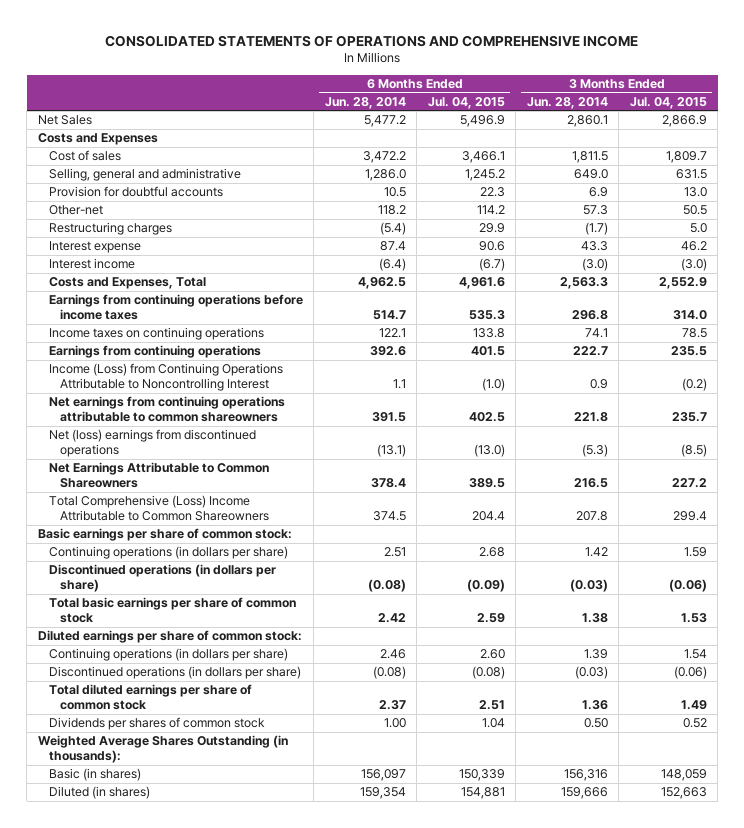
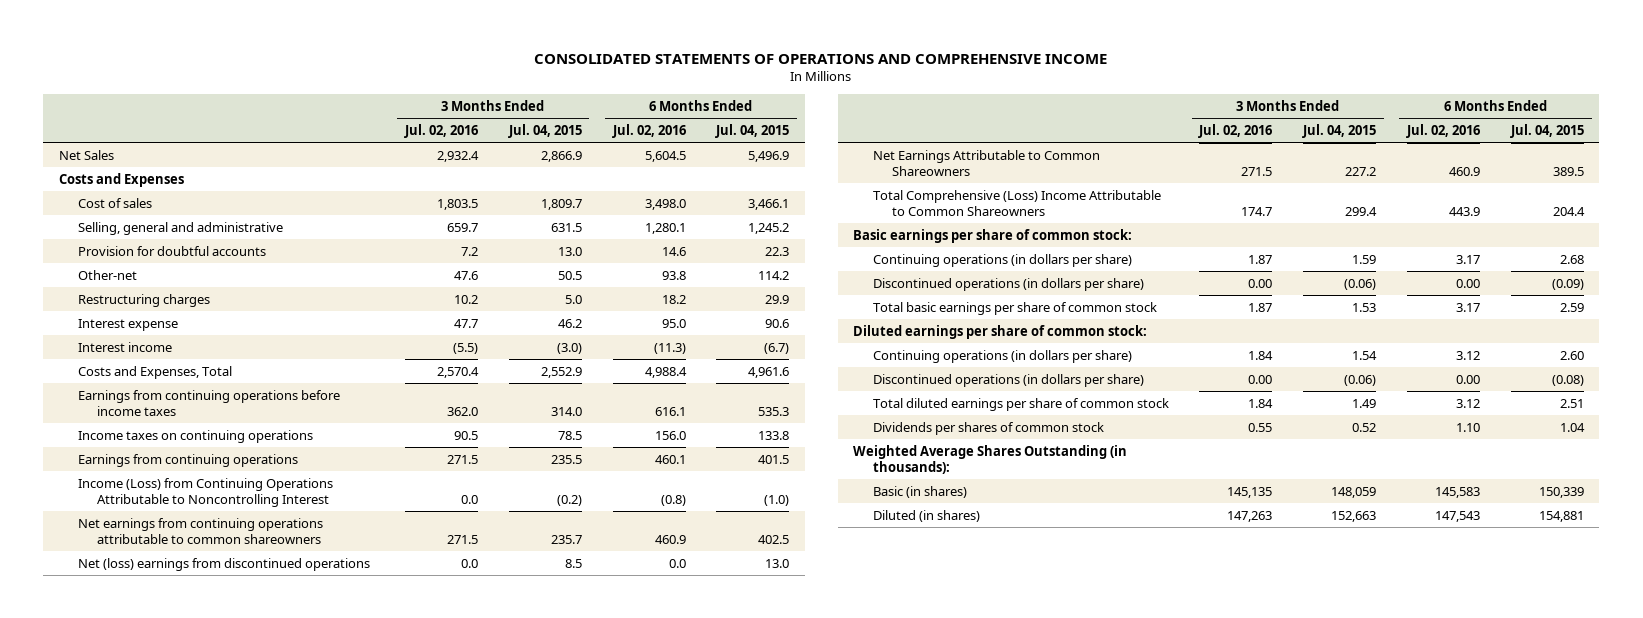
[324,96,406,109] Jun. 28, 2014 -> none
[526,96,608,109] Jun. 28, 2014 -> none
none -> [403,124,478,139] Jul. 02, 2016
none -> [611,124,686,139] Jul. 02, 2016
[473,444,505,458] (13.0) -> [765,558,790,568] 13.0
[680,444,707,458] (8.5) -> [564,558,582,568] 8.5

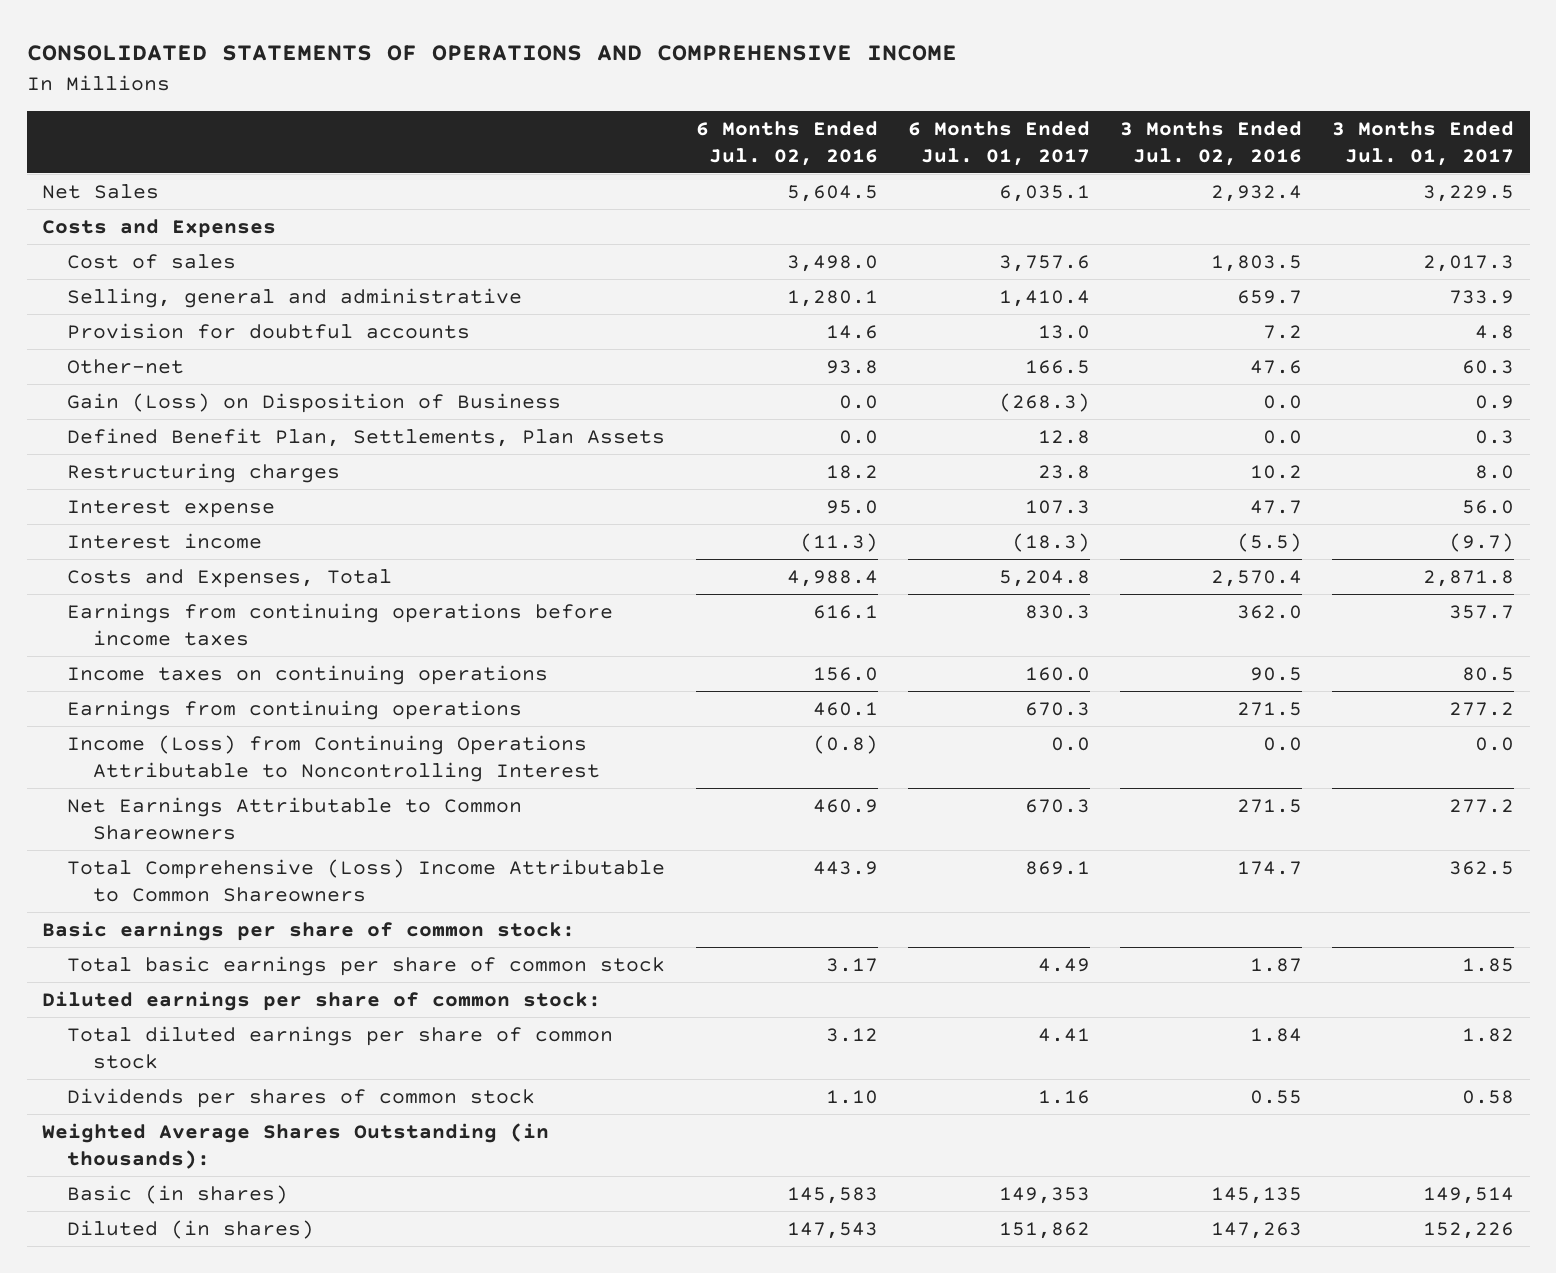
[507,124,582,139] Jul. 04, 2015 -> none
[715,124,790,139] Jul. 04, 2015 -> none
none -> [907,121,1090,166] 6 Months Ended Jul. 01, 2017
none -> [1332,121,1515,166] 3 Months Ended Jul. 01, 2017
none -> [67,392,562,413] Gain (Loss) on Disposition of Business
none -> [67,427,666,447] Defined Benefit Plan, Settlements, Plan Assets
[78,517,324,544] Net earnings from continuing operations attributable to common shareowners -> none
[78,557,371,571] Net (loss) earnings from discontinued operations -> none
[872,253,1132,267] Continuing operations (in dollars per share) -> none
[872,277,1144,291] Discontinued operations (in dollars per share) -> none
[872,349,1132,363] Continuing operations (in dollars per share) -> none
[872,373,1144,387] Discontinued operations (in dollars per share) -> none

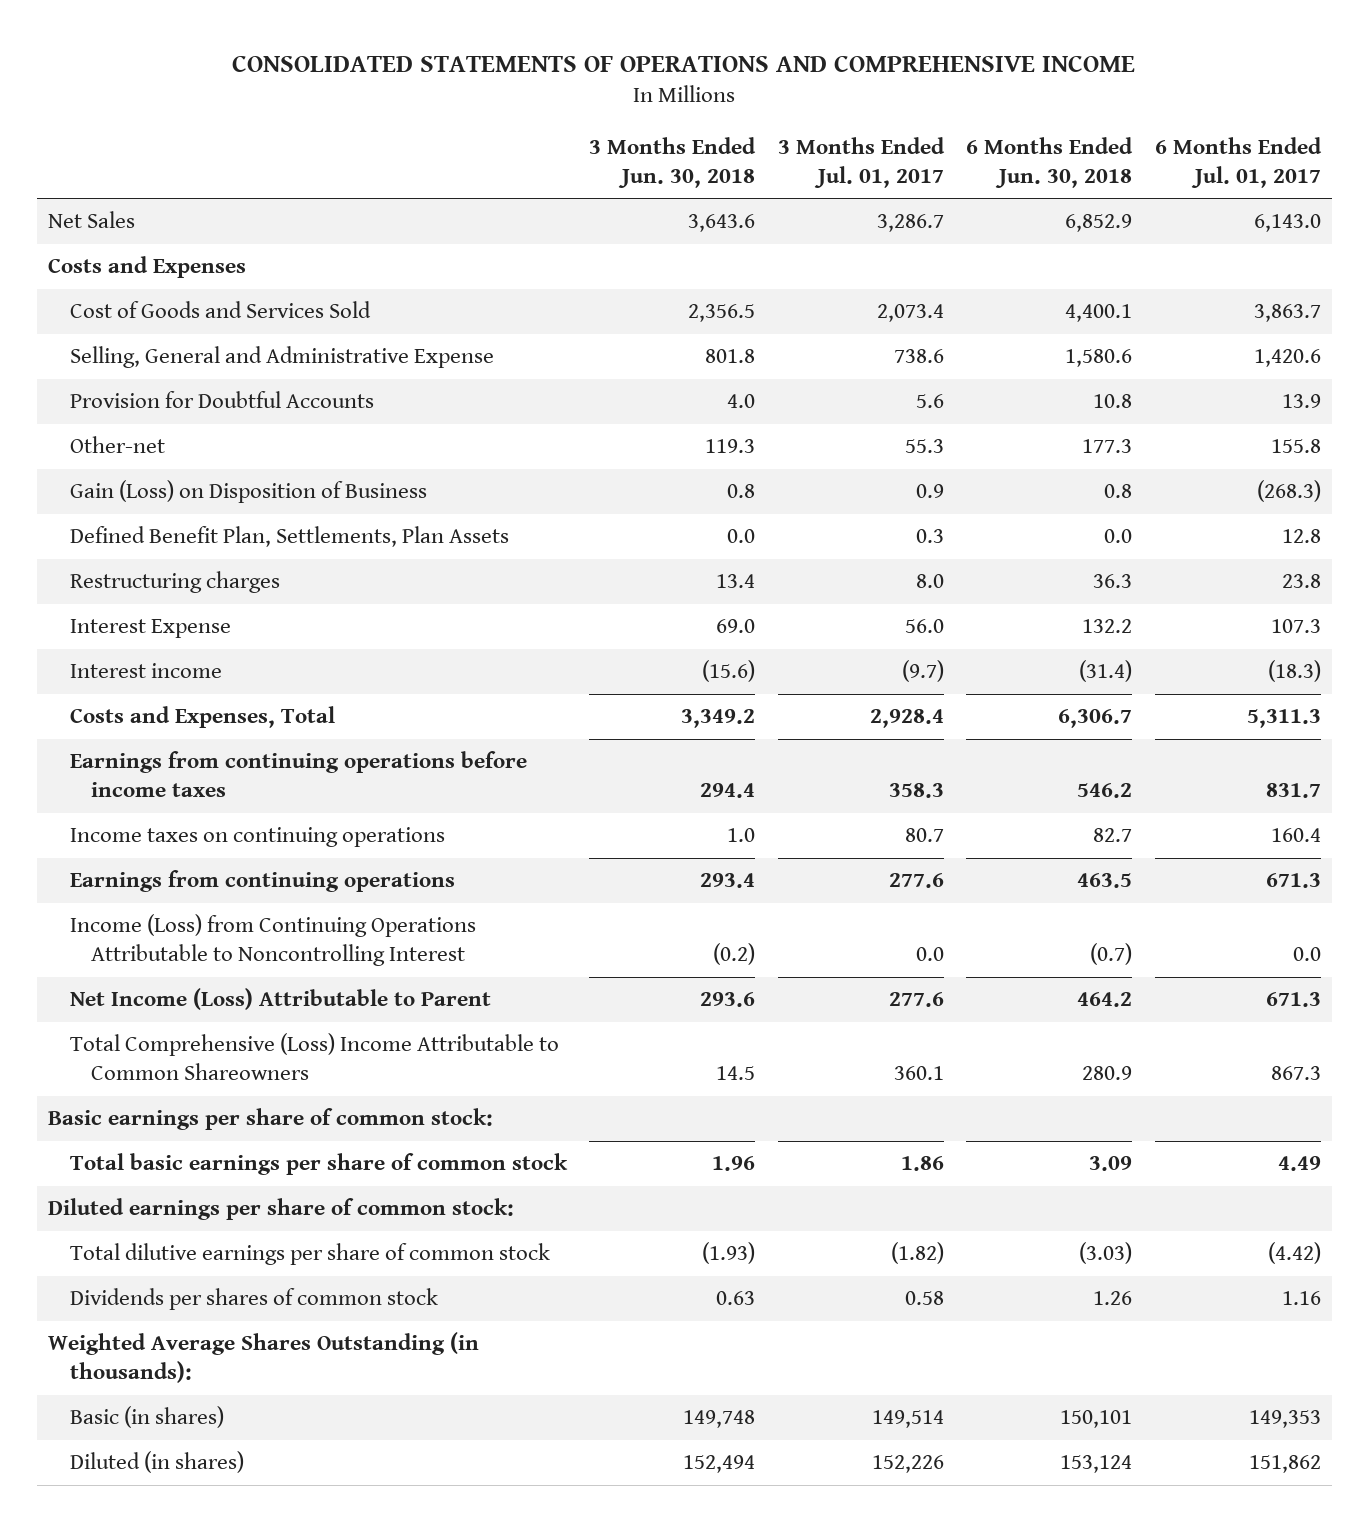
[695,121,878,166] 6 Months Ended Jul. 02, 2016 -> none
[1120,121,1303,166] 3 Months Ended Jul. 02, 2016 -> none
none -> [589,136,757,188] 3 Months Ended Jun. 30, 2018
none -> [966,136,1134,188] 6 Months Ended Jun. 30, 2018
[998,184,1090,202] 6,035.1 -> [1253,214,1321,233] 6,143.0
[1423,184,1515,202] 3,229.5 -> [876,214,944,233] 3,286.7
[67,253,237,269] Cost of sales -> [69,301,371,319] Cost of Goods and Services Sold
[998,254,1090,272] 3,757.6 -> [1253,304,1321,323] 3,863.7
[1423,254,1515,272] 2,017.3 -> [876,304,944,323] 2,073.4
[67,287,523,308] Selling, general and administrative -> [69,346,494,369] Selling, General and Administrative Expense
[998,289,1090,307] 1,410.4 -> [1253,349,1321,368] 1,420.6
[1449,289,1515,304] 733.9 -> [893,349,944,364] 738.6
[67,322,471,339] Provision for doubtful accounts -> [69,391,374,409] Provision for Doubtful Accounts
[1037,324,1090,339] 13.0 -> [1281,394,1321,409] 13.9
[1475,324,1515,339] 4.8 -> [915,394,944,409] 5.6
[1024,359,1090,374] 166.5 -> [1270,439,1321,454] 155.8
[1462,359,1515,374] 60.3 -> [904,439,944,454] 55.3
[67,499,276,518] Interest expense -> [69,619,231,639] Interest Expense
[998,569,1090,587] 5,204.8 -> [1246,709,1321,729] 5,311.3
[1423,569,1515,587] 2,871.8 -> [869,709,944,729] 2,928.4
[1024,604,1090,619] 830.3 -> [1265,783,1321,799] 831.7
[1449,604,1515,619] 357.7 -> [888,783,944,799] 358.3
[1024,666,1090,681] 160.0 -> [1270,828,1321,843] 160.4
[1462,666,1515,681] 80.5 -> [904,828,944,843] 80.7
[1024,701,1090,716] 670.3 -> [1265,873,1321,889] 671.3
[1449,701,1515,716] 277.2 -> [888,873,944,889] 277.6
[67,796,523,840] Net Earnings Attributable to Common Shareowners -> [69,988,491,1011] Net Income (Loss) Attributable to Parent
[1024,798,1090,813] 670.3 -> [1265,992,1321,1008] 671.3
[1449,798,1515,813] 277.2 -> [888,992,944,1008] 277.6
[1024,860,1090,875] 869.1 -> [1270,1066,1321,1081] 867.3
[1449,860,1515,875] 362.5 -> [893,1066,944,1081] 360.1
[1462,957,1515,972] 1.85 -> [900,1156,944,1172] 1.86
[67,1025,614,1069] Total diluted earnings per share of common stock -> [69,1243,550,1266] Total dilutive earnings per share of common stock
[1037,1027,1090,1042] 4.41 -> [1267,1242,1321,1265] (4.42)
[1462,1027,1515,1042] 1.82 -> [890,1242,944,1265] (1.82)

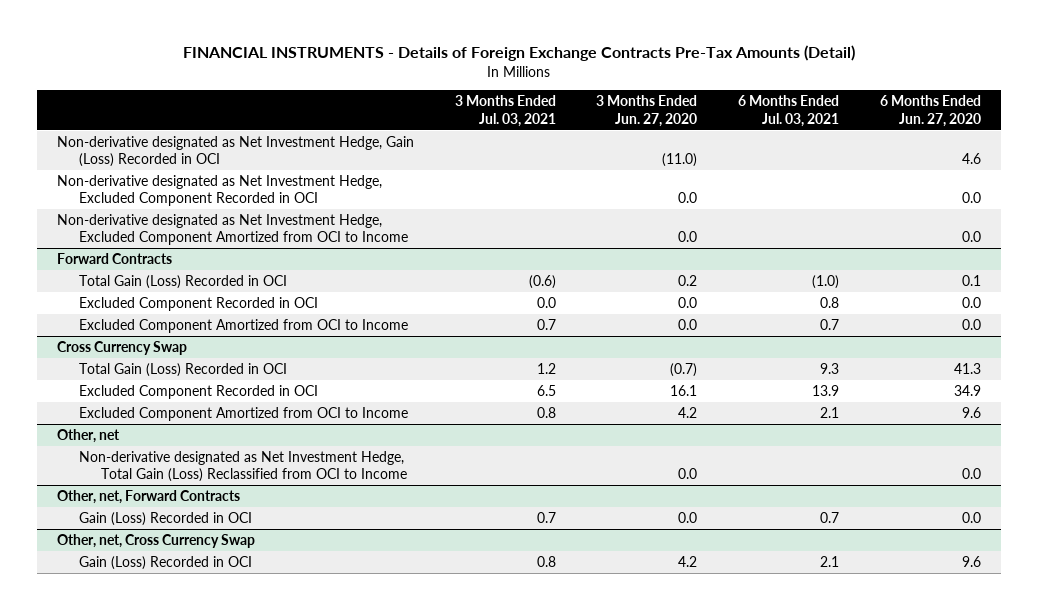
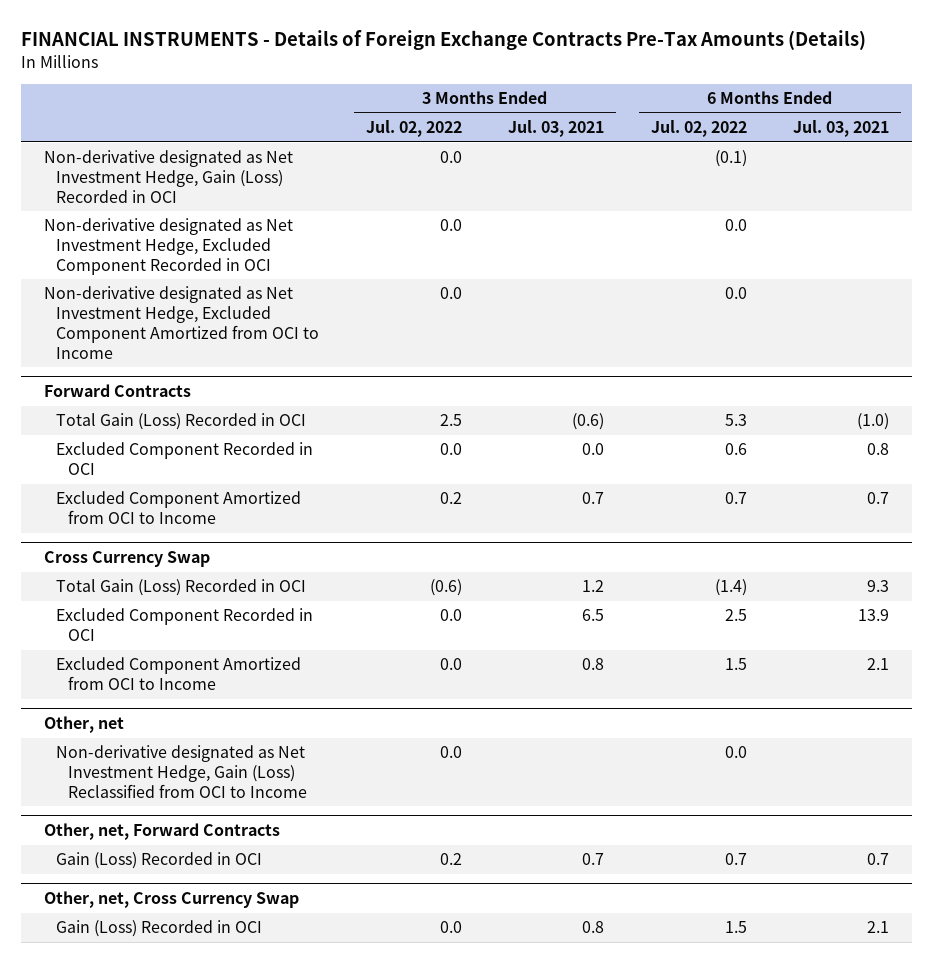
[182,45,855,62] FINANCIAL INSTRUMENTS - Details of Foreign Exchange Contracts Pre-Tax Amounts (Detail) -> [21,30,867,51] FINANCIAL INSTRUMENTS - Details of Foreign Exchange Contracts Pre-Tax Amounts (Details)
[596,95,698,127] 3 Months Ended Jun. 27, 2020 -> none
[879,95,981,127] 6 Months Ended Jun. 27, 2020 -> none
none -> [365,120,462,138] Jul. 02, 2022
none -> [650,120,747,138] Jul. 02, 2022
[79,450,407,483] Non-derivative designated as Net Investment Hedge, Total Gain (Loss) Reclassified from OCI to Income -> [56,745,308,798] Non-derivative designated as Net Investment Hedge, Gain (Loss) Reclassified from OCI to Income

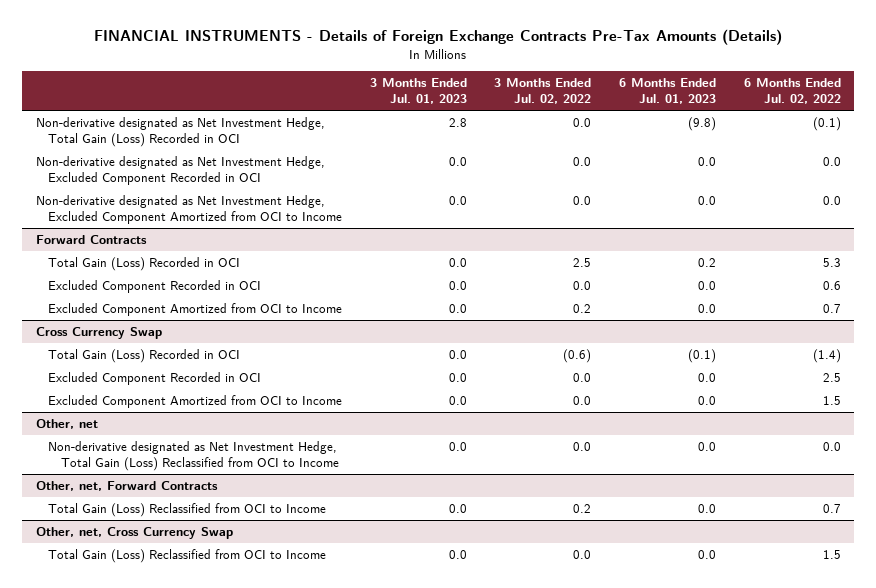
[508,120,605,138] Jul. 03, 2021 -> none
[792,120,889,138] Jul. 03, 2021 -> none
none -> [369,78,467,105] 3 Months Ended Jul. 01, 2023
none -> [618,78,716,105] 6 Months Ended Jul. 01, 2023
[44,150,294,203] Non-derivative designated as Net Investment Hedge, Gain (Loss) Recorded in OCI -> [35,117,325,148] Non-derivative designated as Net Investment Hedge, Total Gain (Loss) Recorded in OCI
[56,745,308,798] Non-derivative designated as Net Investment Hedge, Gain (Loss) Reclassified from OCI to Income -> [48,441,339,472] Non-derivative designated as Net Investment Hedge, Total Gain (Loss) Reclassified from OCI to Income
[56,852,263,870] Gain (Loss) Recorded in OCI -> [48,503,327,518] Total Gain (Loss) Reclassified from OCI to Income
[56,920,263,938] Gain (Loss) Recorded in OCI -> [48,549,327,564] Total Gain (Loss) Reclassified from OCI to Income

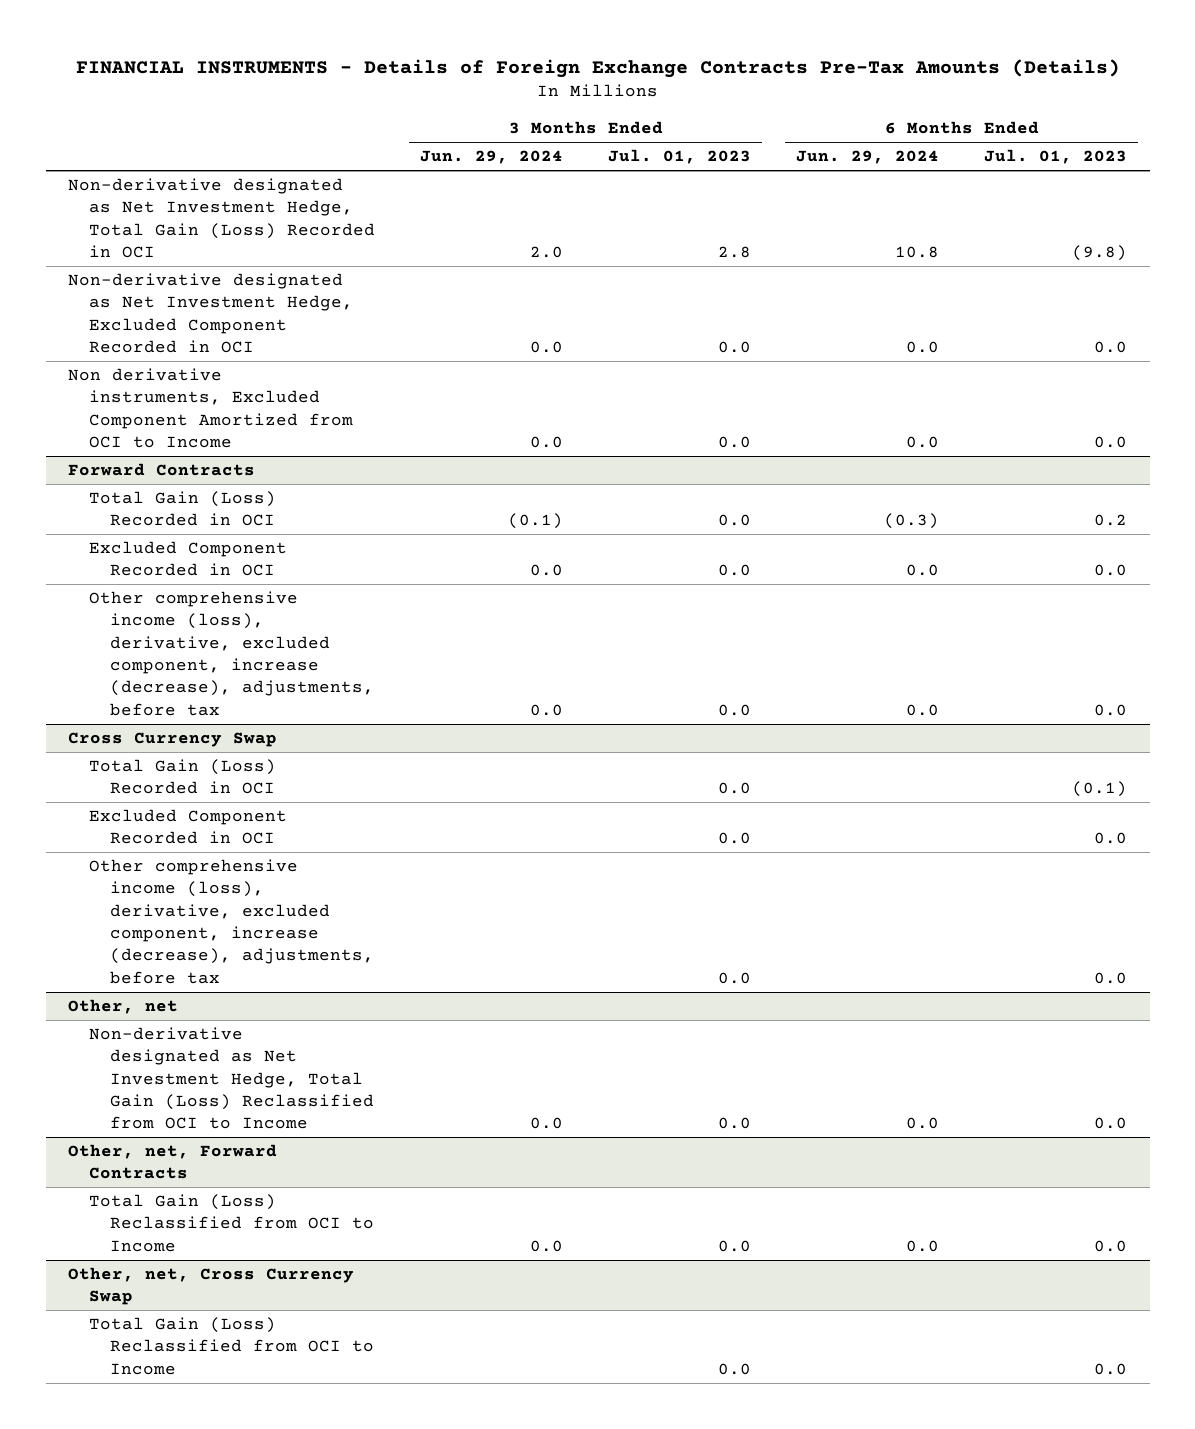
[494,78,592,105] 3 Months Ended Jul. 02, 2022 -> none
[743,78,841,105] 6 Months Ended Jul. 02, 2022 -> none
none -> [420,150,564,165] Jun. 29, 2024
none -> [796,150,940,165] Jun. 29, 2024
[35,195,343,225] Non-derivative designated as Net Investment Hedge, Excluded Component Amortized from OCI to Income -> [68,368,353,449] Non derivative instruments, Excluded Component Amortized from OCI to Income
[48,303,343,317] Excluded Component Amortized from OCI to Income -> [88,591,374,716] Other comprehensive income (loss), derivative, excluded component, increase (decrease), adjustments, before tax
[48,395,343,409] Excluded Component Amortized from OCI to Income -> [88,859,374,984] Other comprehensive income (loss), derivative, excluded component, increase (decrease), adjustments, before tax

